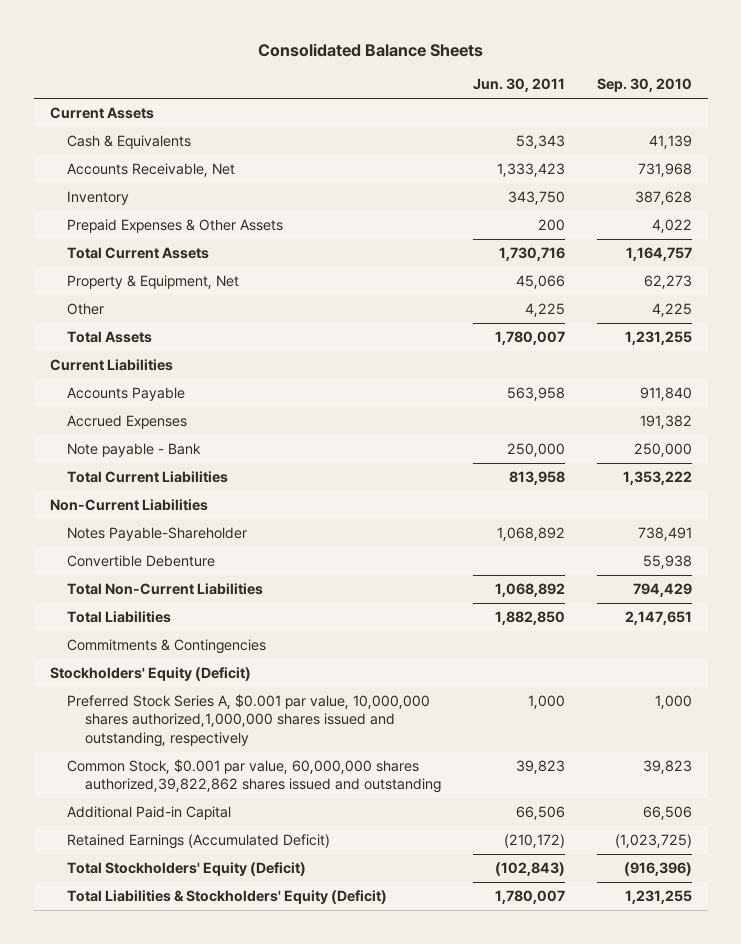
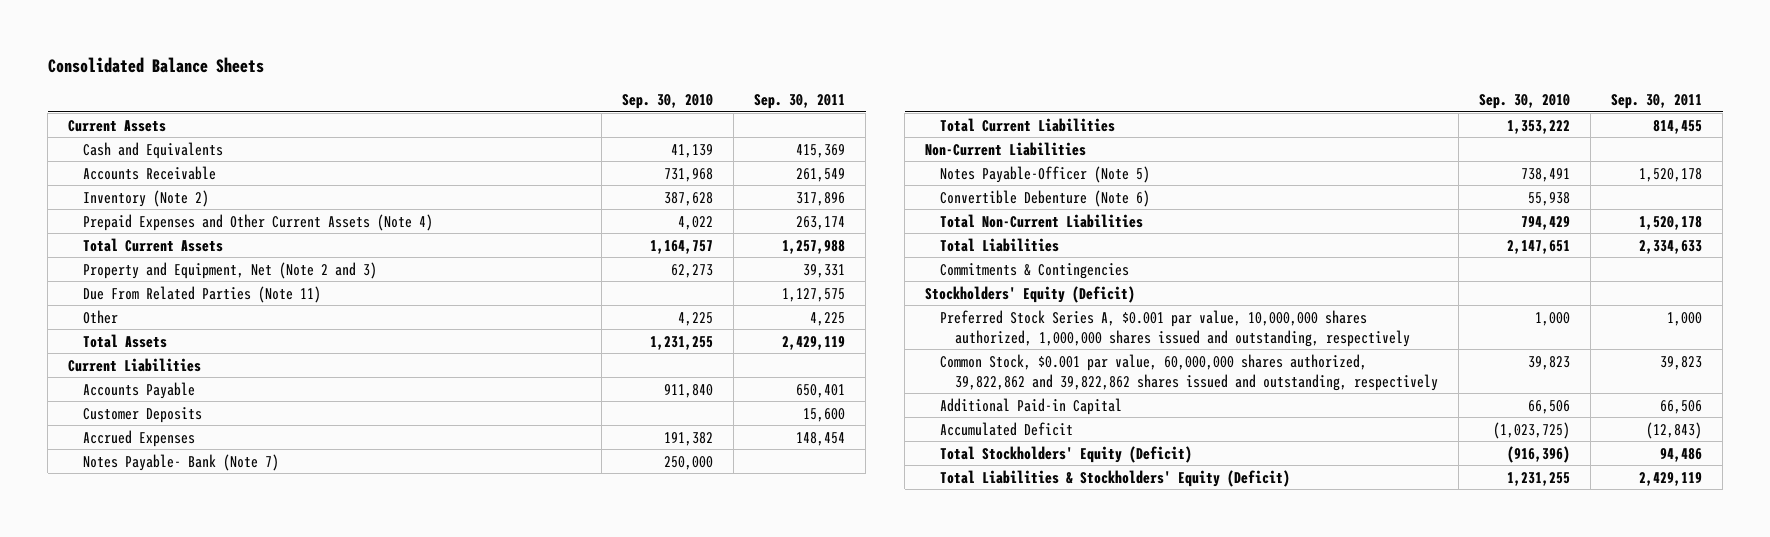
[472,78,565,93] Jun. 30, 2011 -> none
none -> [754,94,846,110] Sep. 30, 2011
[67,134,192,149] Cash & Equivalents -> [82,141,223,159] Cash and Equivalents
[67,162,236,177] Accounts Receivable, Net -> [82,165,216,180] Accounts Receivable
[67,190,130,205] Inventory -> [82,189,209,207] Inventory (Note 2)
[67,218,284,233] Prepaid Expenses & Other Assets -> [82,213,433,231] Prepaid Expenses and Other Current Assets (Note 4)
[67,274,240,289] Property & Equipment, Net -> [82,261,377,279] Property and Equipment, Net (Note 2 and 3)
none -> [82,285,321,303] Due From Related Parties (Note 11)
none -> [82,406,202,423] Customer Deposits
[67,442,202,457] Note payable - Bank -> [82,453,279,471] Notes Payable- Bank (Note 7)
[67,526,248,541] Notes Payable-Shareholder -> [940,165,1151,183] Notes Payable-Officer (Note 5)
[67,554,216,567] Convertible Debenture -> [940,189,1151,207] Convertible Debenture (Note 6)
[67,693,431,747] Preferred Stock Series A, $0.001 par value, 10,000,000 shares authorized,1,000,000 shares issued and outstanding, respectively -> [940,309,1410,347] Preferred Stock Series A, $0.001 par value, 10,000,000 shares authorized, 1,000,000 shares issued and outstanding, respectively
[67,758,441,794] Common Stock, $0.001 par value, 60,000,000 shares authorized,39,822,862 shares issued and outstanding -> [940,353,1438,391] Common Stock, $0.001 par value, 60,000,000 shares authorized, 39,822,862 and 39,822,862 shares issued and outstanding, respectively
[67,833,331,849] Retained Earnings (Accumulated Deficit) -> [940,421,1074,436] Accumulated Deficit

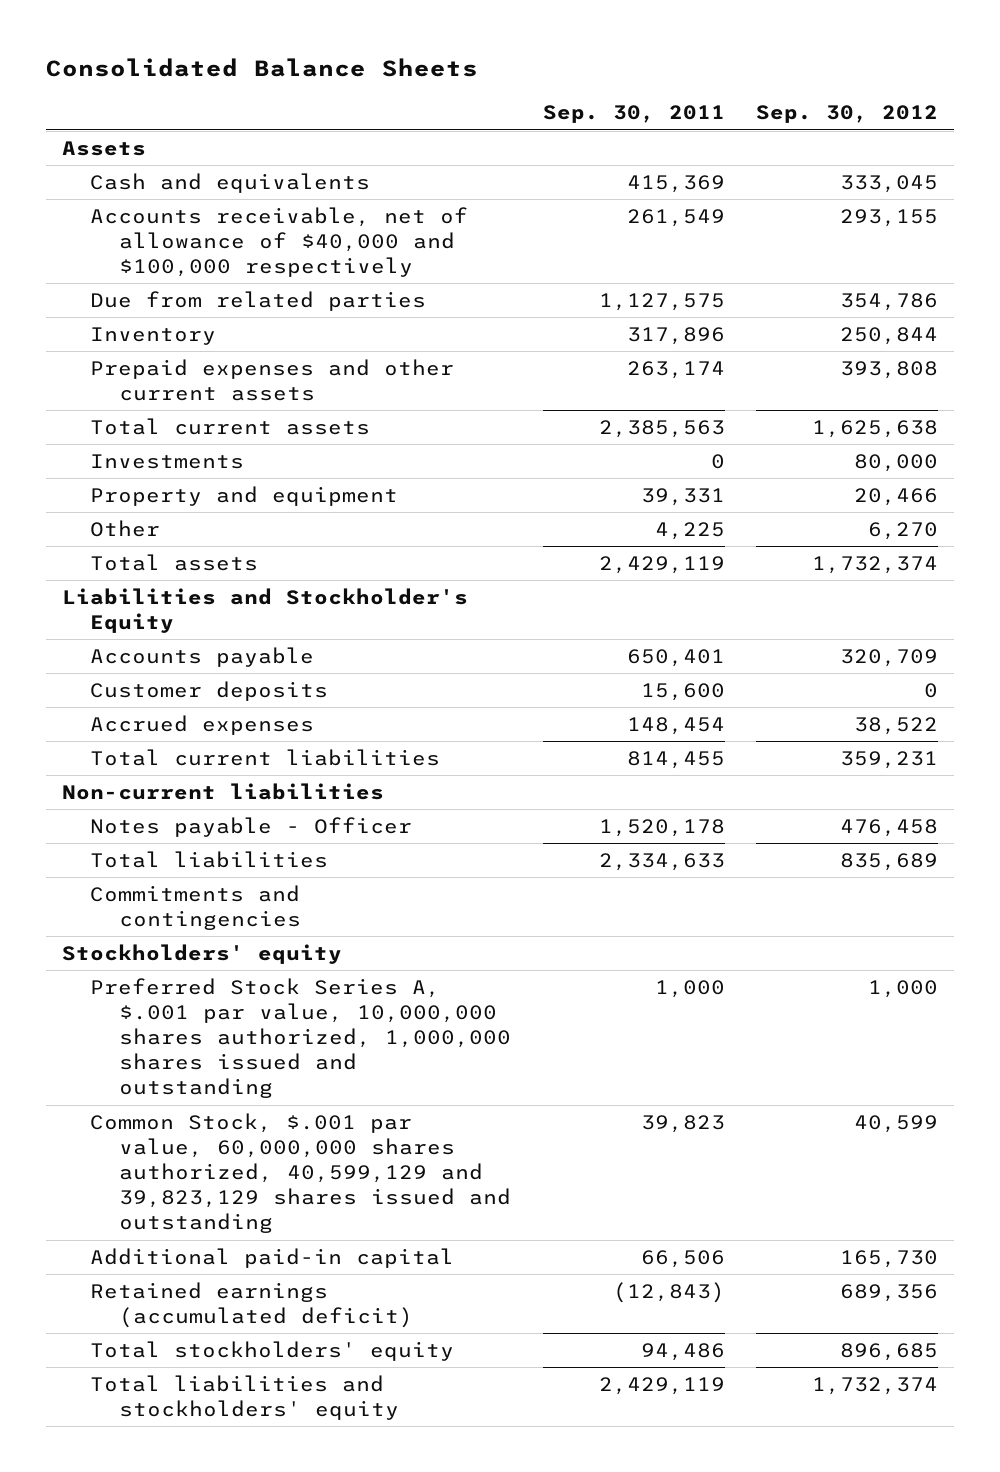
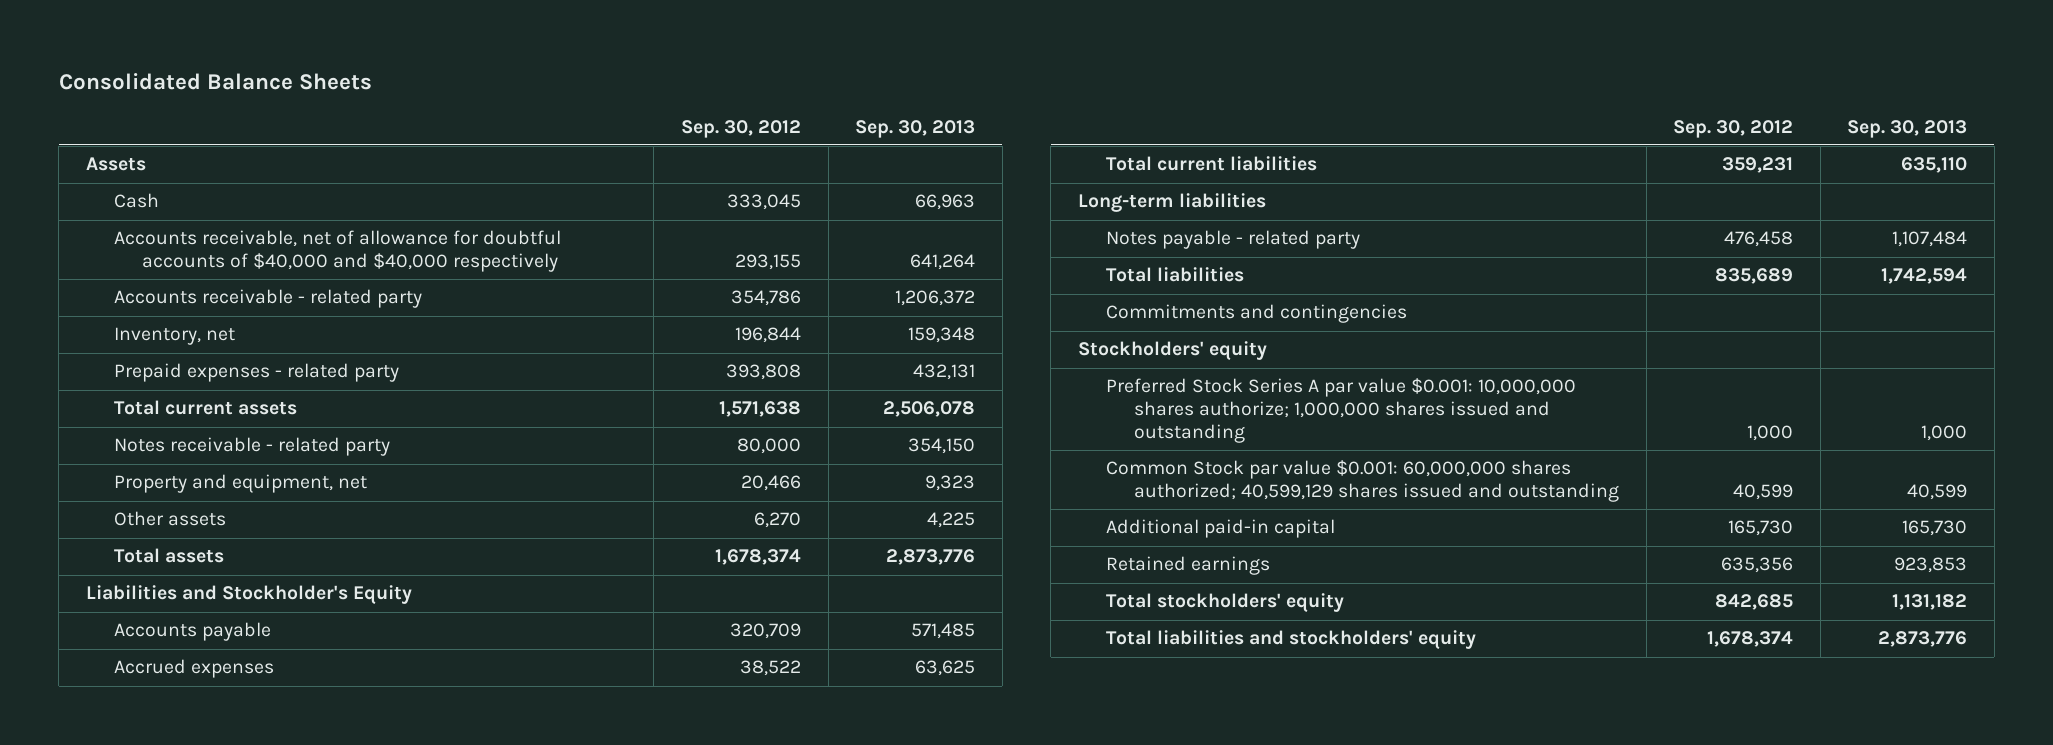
[542,105,725,124] Sep. 30, 2011 -> none
none -> [855,119,976,138] Sep. 30, 2013
[90,453,245,469] Investments -> none
[90,172,371,193] Cash and equivalents -> [113,193,159,209] Cash
[90,206,469,278] Accounts receivable, net of allowance of $40,000 and $100,000 respectively -> [113,230,561,273] Accounts receivable, net of allowance for doubtful accounts of $40,000 and $40,000 respectively
[90,290,427,311] Due from related parties -> [113,289,422,309] Accounts receivable - related party
[90,326,217,345] Inventory -> [113,327,235,346] Inventory, net
[840,326,939,345] 250,844 -> [735,327,802,344] 196,844
[90,358,455,401] Prepaid expenses and other current assets -> [113,363,399,383] Prepaid expenses - related party
[812,419,939,438] 1,625,638 -> [719,401,802,418] 1,571,638
none -> [113,437,390,457] Notes receivable - related party
[90,485,399,506] Property and equipment -> [113,474,367,494] Property and equipment, net
[90,519,161,537] Other -> [113,511,226,527] Other assets
[812,555,939,574] 1,732,374 -> [715,549,802,566] 1,678,374
[90,680,329,701] Customer deposits -> none
[62,782,385,800] Non-current liabilities -> [1077,193,1266,213] Long-term liabilities
[90,816,413,837] Notes payable - Officer -> [1105,230,1360,250] Notes payable - related party
[90,977,511,1099] Preferred Stock Series A, $.001 par value, 10,000,000 shares authorized, 1,000,000 shares issued and outstanding -> [1105,378,1576,444] Preferred Stock Series A par value $0.001: 10,000,000 shares authorize; 1,000,000 shares issued and outstanding
[90,1112,511,1234] Common Stock, $.001 par value, 60,000,000 shares authorized, 40,599,129 and 39,823,129 shares issued and outstanding -> [1105,460,1620,503] Common Stock par value $0.001: 60,000,000 shares authorized; 40,599,129 shares issued and outstanding
[90,1281,413,1328] Retained earnings (accumulated deficit) -> [1105,556,1270,576] Retained earnings
[840,1283,939,1302] 689,356 -> [1721,557,1794,574] 635,356
[840,1342,939,1361] 896,685 -> [1715,594,1794,611] 842,685
[812,1376,939,1395] 1,732,374 -> [1707,631,1794,648] 1,678,374

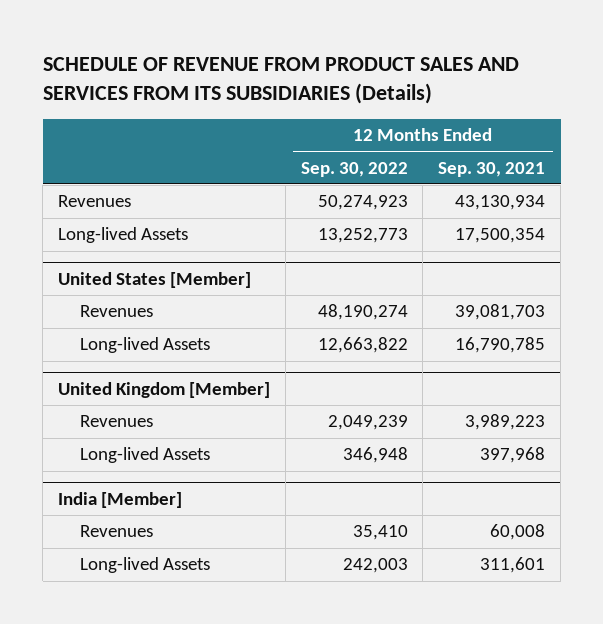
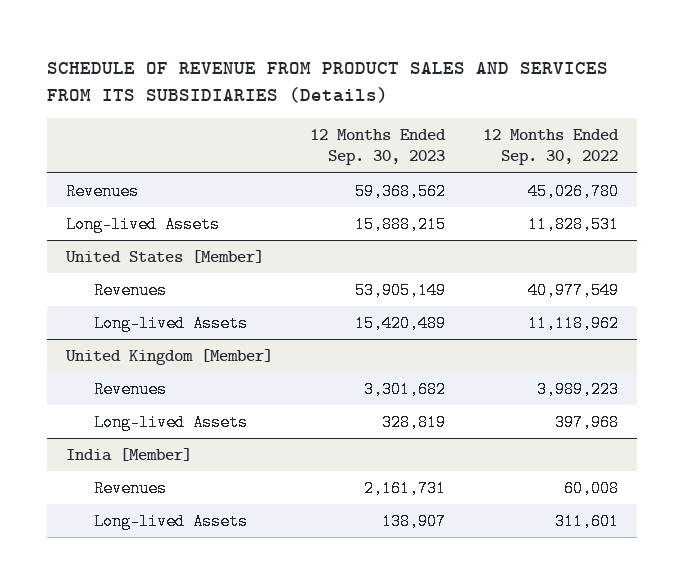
[438,161,546,177] Sep. 30, 2021 -> none
none -> [310,129,447,166] 12 Months Ended Sep. 30, 2023
[317,195,408,211] 50,274,923 -> [528,182,620,200] 45,026,780
[317,228,408,244] 13,252,773 -> [528,215,620,233] 11,828,531
[317,304,408,321] 48,190,274 -> [528,281,620,299] 40,977,549
[317,337,408,354] 12,663,822 -> [528,314,620,332] 11,118,962
[327,415,408,431] 2,049,239 -> [537,380,620,398] 3,989,223
[342,447,408,464] 346,948 -> [555,413,620,431] 397,968
[352,525,408,541] 35,410 -> [564,479,620,497] 60,008
[342,558,408,574] 242,003 -> [555,512,620,530] 311,601

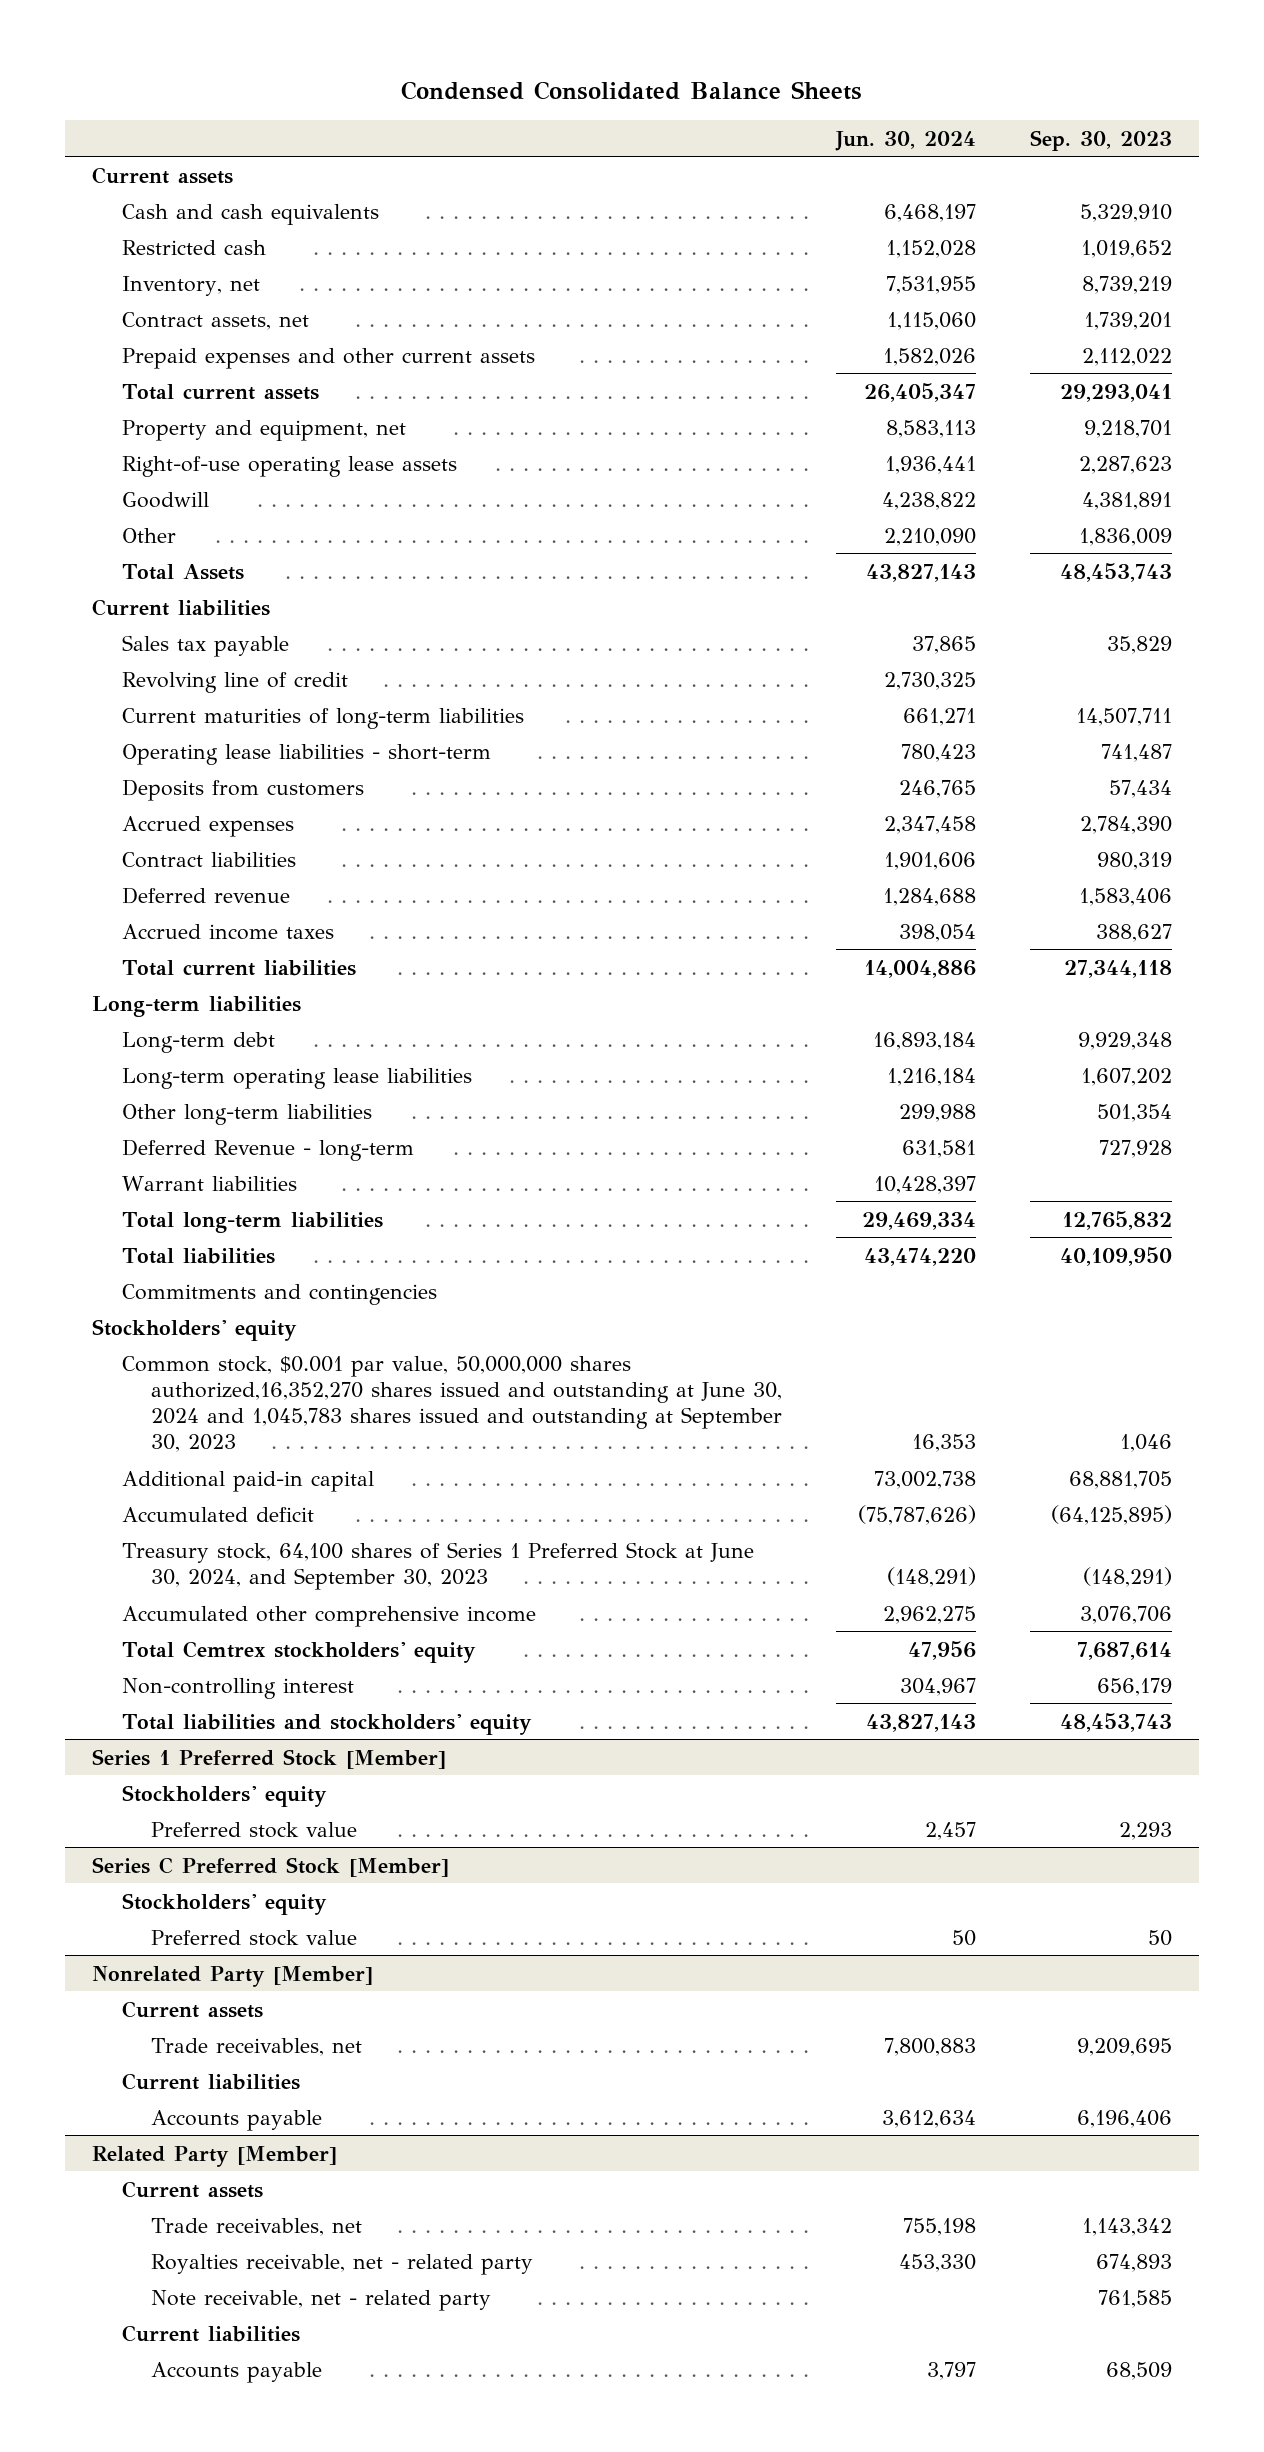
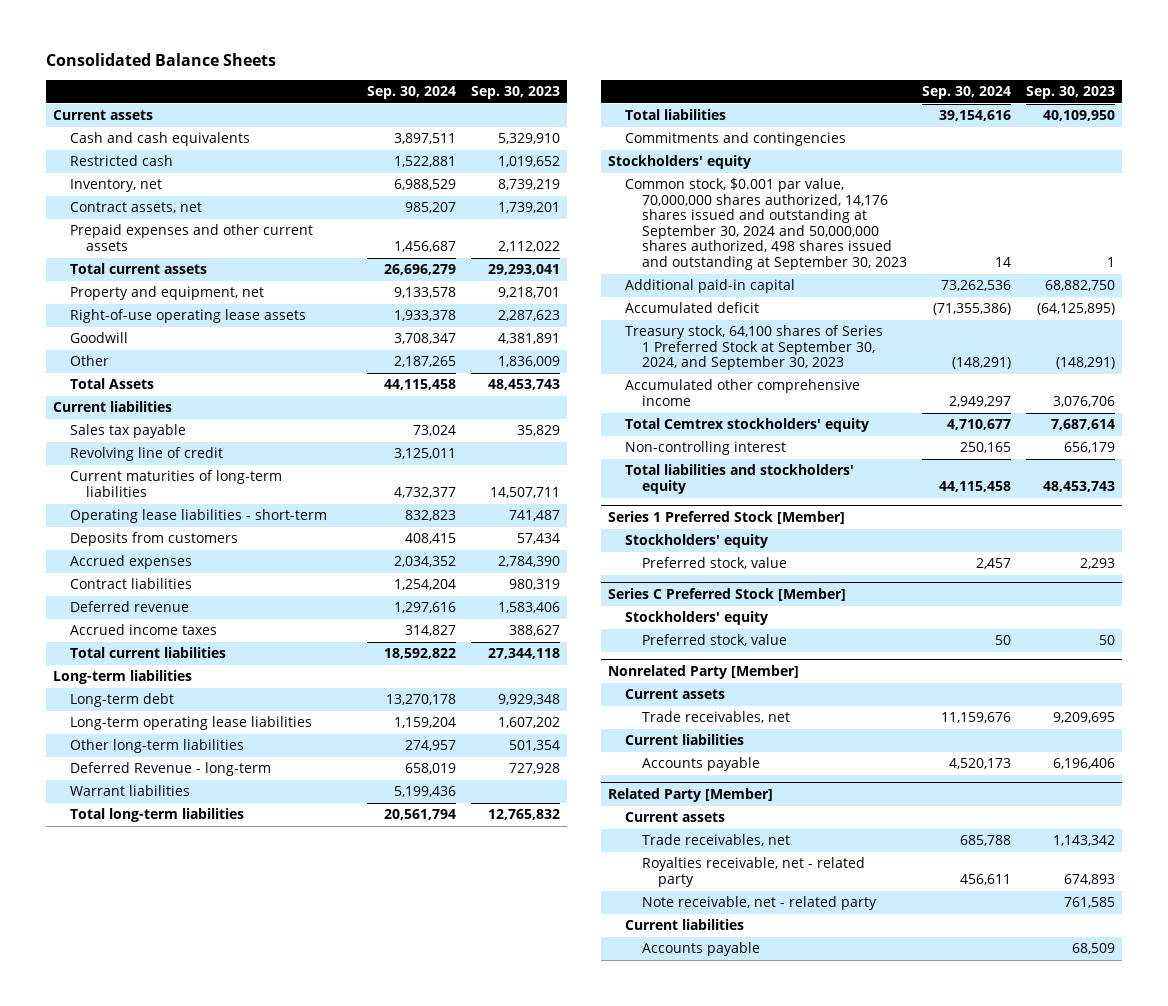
[401,80,863,100] Condensed Consolidated Balance Sheets -> [45,53,276,67] Consolidated Balance Sheets
[835,130,977,151] Jun. 30, 2024 -> none
none -> [366,86,456,100] Sep. 30, 2024
[121,1355,783,1453] Common stock, $0.001 par value, 50,000,000 shares authorized,16,352,270 shares issued and outstanding at June 30, 2024 and 1,045,783 shares issued and outstanding at September 30, 2023 -> [624,178,907,270] Common stock, $0.001 par value, 70,000,000 shares authorized, 14,176 shares issued and outstanding at September 30, 2024 and 50,000,000 shares authorized, 498 shares issued and outstanding at September 30, 2023
[1120,1434,1173,1453] 1,046 -> [1106,256,1115,267] 1
[1069,1470,1173,1489] 68,881,705 -> [1044,280,1115,292] 68,882,750
[121,1541,754,1590] Treasury stock, 64,100 shares of Series 1 Preferred Stock at June 30, 2024, and September 30, 2023 -> [624,325,883,371] Treasury stock, 64,100 shares of Series 1 Preferred Stock at September 30, 2024, and September 30, 2023
[151,1821,358,1838] Preferred stock value -> [641,557,787,570] Preferred stock, value
[151,1929,358,1946] Preferred stock value -> [641,634,787,647] Preferred stock, value

